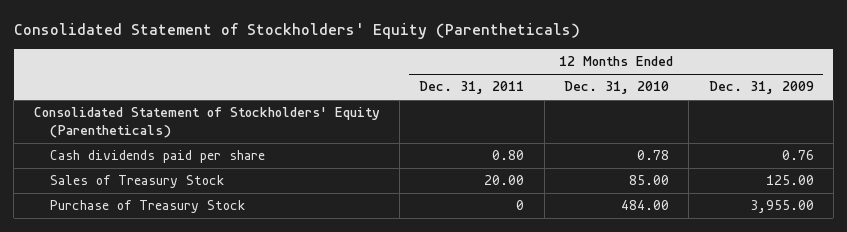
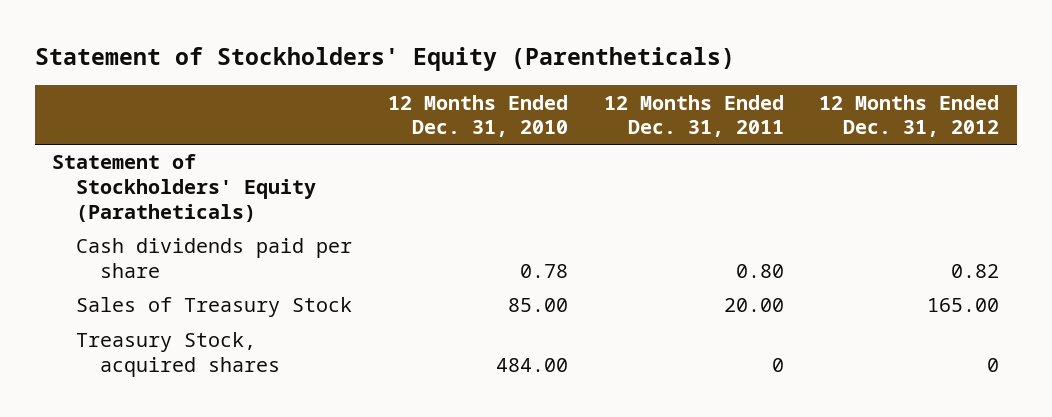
[13,23,580,40] Consolidated Statement of Stockholders' Equity (Parentheticals) -> [34,47,735,72] Statement of Stockholders' Equity (Parentheticals)
[708,81,814,95] Dec. 31, 2009 -> none
none -> [819,94,1000,138] 12 Months Ended Dec. 31, 2012
[33,107,380,139] Consolidated Statement of Stockholders' Equity (Parentheticals) -> [52,154,317,222] Statement of Stockholders' Equity (Paratheticals)
[49,200,245,214] Purchase of Treasury Stock -> [76,332,281,378] Treasury Stock, acquired shares

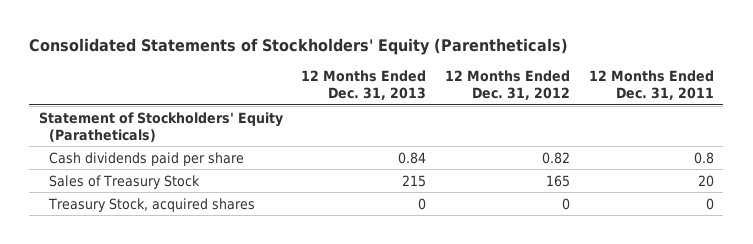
[34,47,735,72] Statement of Stockholders' Equity (Parentheticals) -> [29,37,569,55] Consolidated Statements of Stockholders' Equity (Parentheticals)
[387,94,568,138] 12 Months Ended Dec. 31, 2010 -> none
none -> [301,69,427,100] 12 Months Ended Dec. 31, 2013
[735,264,784,279] 0.80 -> [693,151,714,164] 0.8
[723,298,784,313] 20.00 -> [697,174,714,187] 20
[927,298,1000,313] 165.00 -> [546,174,571,187] 165

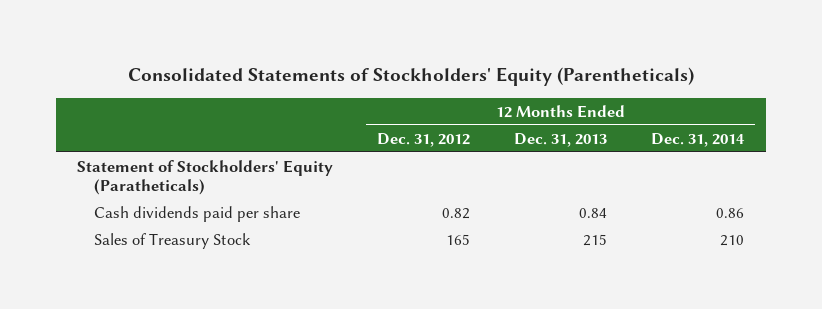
[588,69,714,100] 12 Months Ended Dec. 31, 2011 -> none
none -> [651,132,746,147] Dec. 31, 2014
[47,197,255,212] Treasury Stock, acquired shares -> none

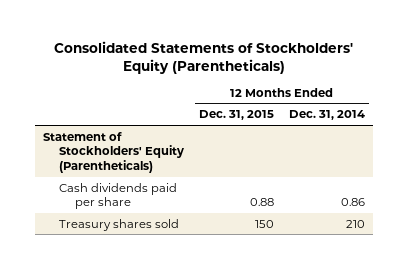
[377,132,471,147] Dec. 31, 2012 -> none
[514,132,608,147] Dec. 31, 2013 -> none
none -> [199,110,275,121] Dec. 31, 2015
[77,159,334,196] Statement of Stockholders' Equity (Paratheticals) -> [42,131,184,174] Statement of Stockholders' Equity (Parentheticals)
[94,232,252,249] Sales of Treasury Stock -> [58,218,179,231] Treasury shares sold

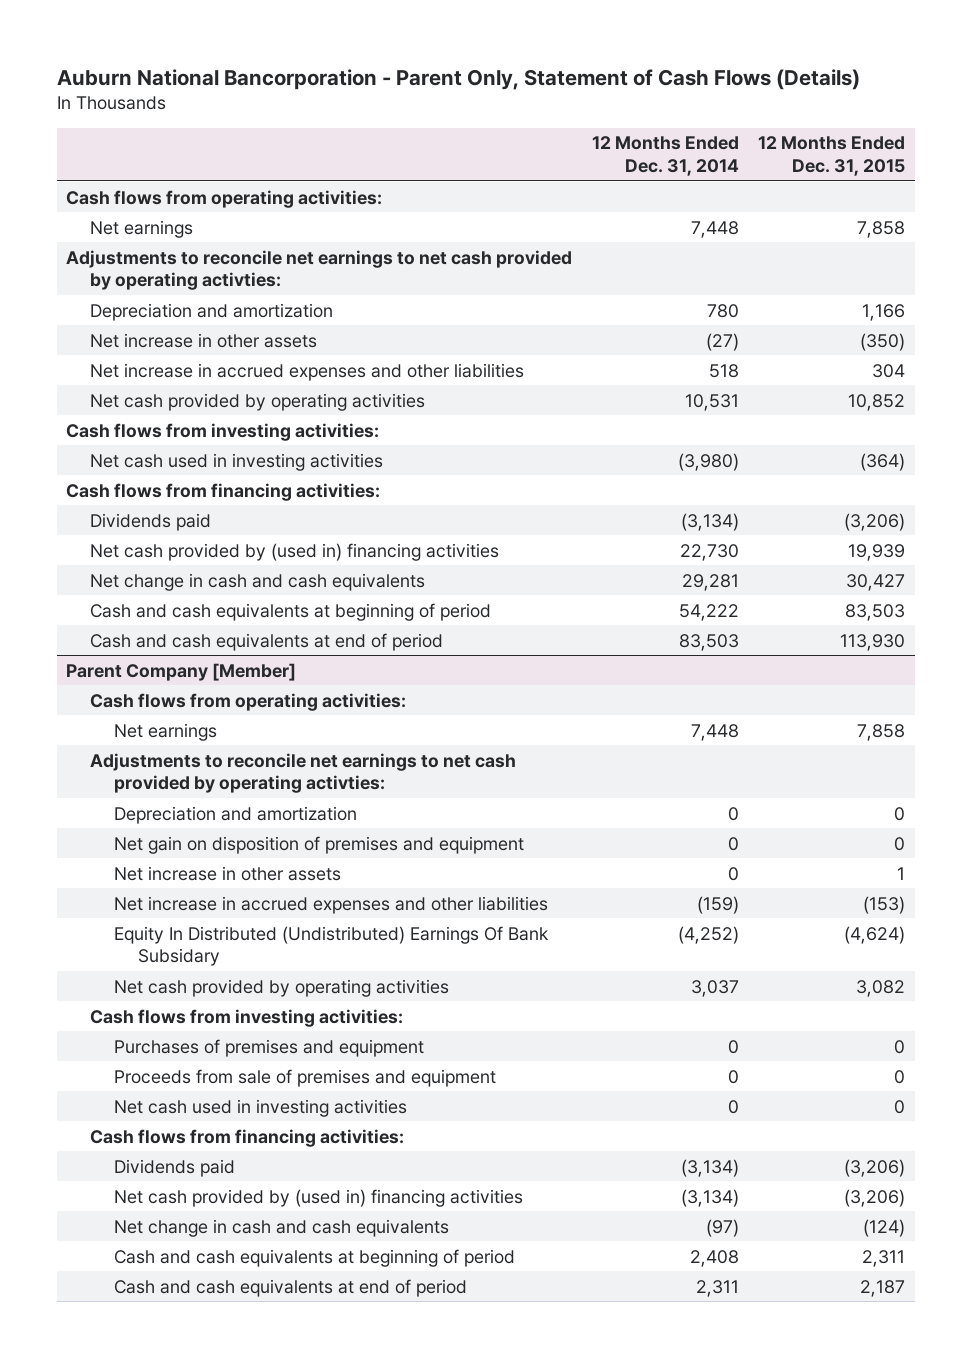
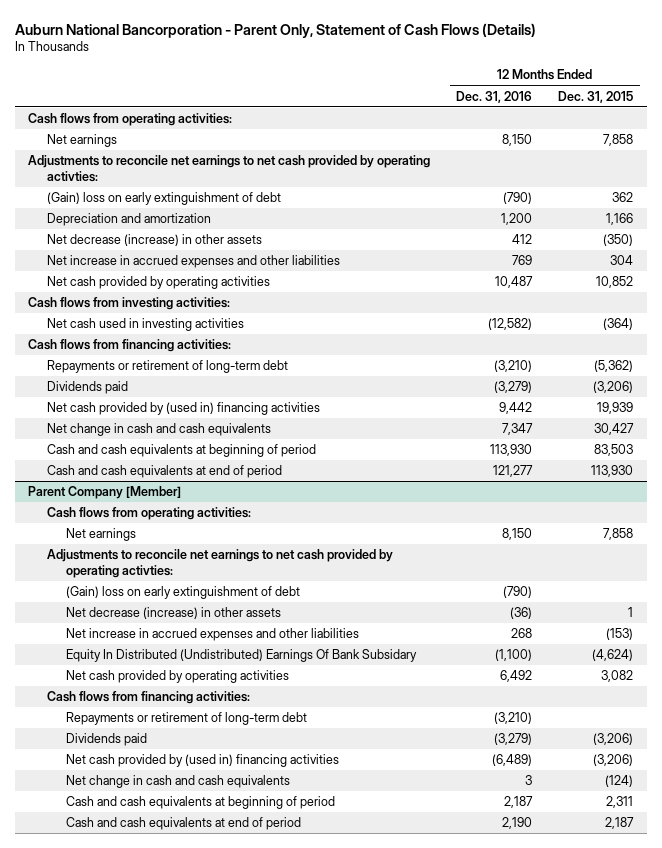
[591,136,739,176] 12 Months Ended Dec. 31, 2014 -> none
none -> [456,90,533,103] Dec. 31, 2016
none -> [47,192,282,206] (Gain) loss on early extinguishment of debt
[90,332,318,348] Net increase in other assets -> [47,234,263,247] Net decrease (increase) in other assets
none -> [47,360,289,374] Repayments or retirement of long-term debt
[114,805,358,824] Depreciation and amortization -> none
[114,835,525,854] Net gain on disposition of premises and equipment -> none
none -> [65,586,300,600] (Gain) loss on early extinguishment of debt
[114,865,342,881] Net increase in other assets -> [65,607,281,620] Net decrease (increase) in other assets
[90,1008,404,1027] Cash flows from investing activities: -> none
[114,1038,425,1057] Purchases of premises and equipment -> none
[114,1068,497,1087] Proceeds from sale of premises and equipment -> none
[114,1098,408,1117] Net cash used in investing activities -> none
none -> [65,712,307,726] Repayments or retirement of long-term debt

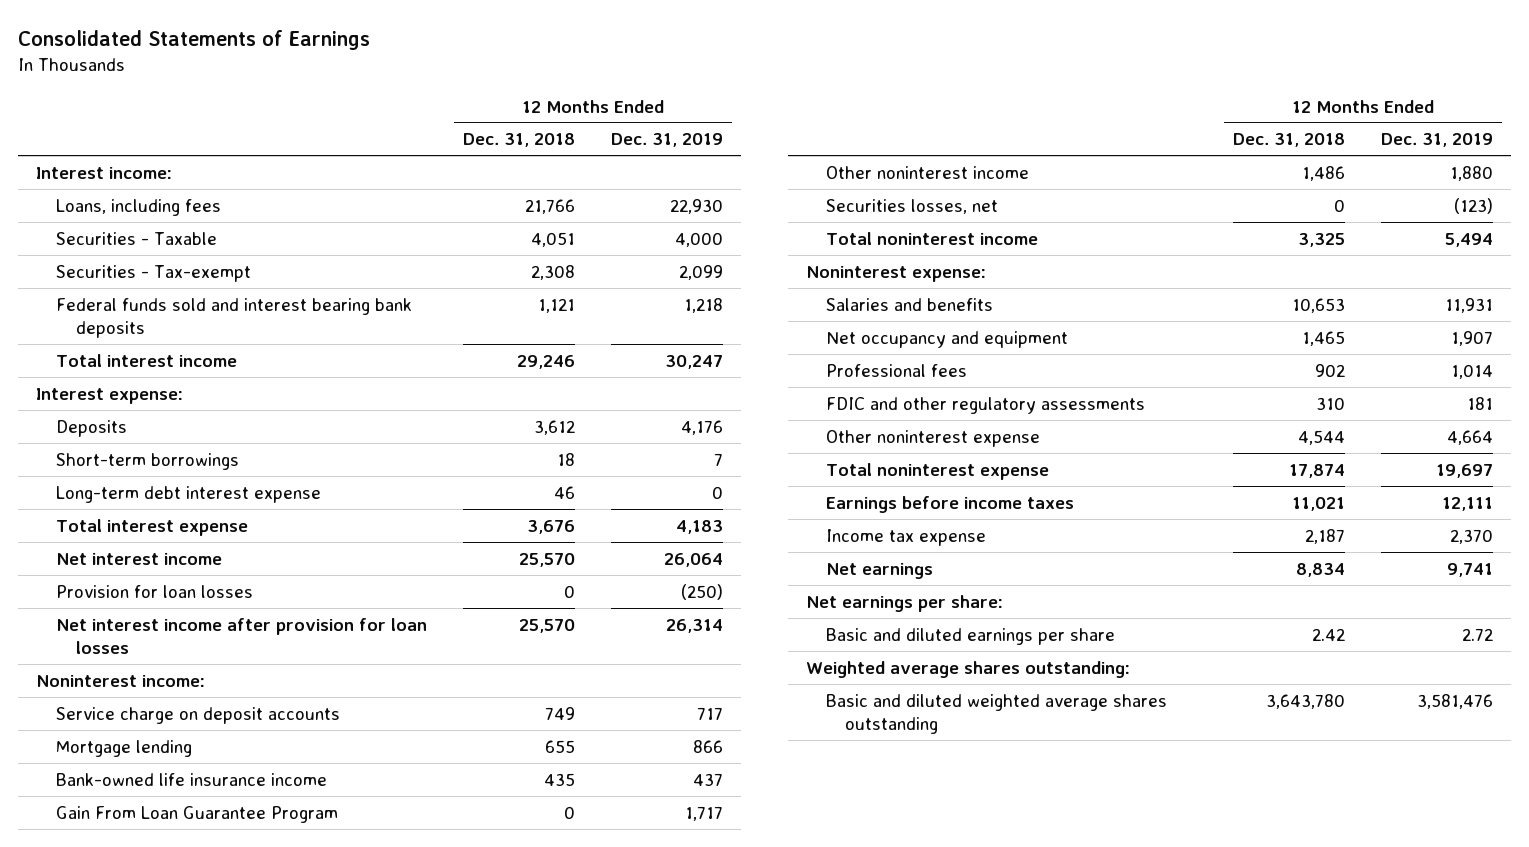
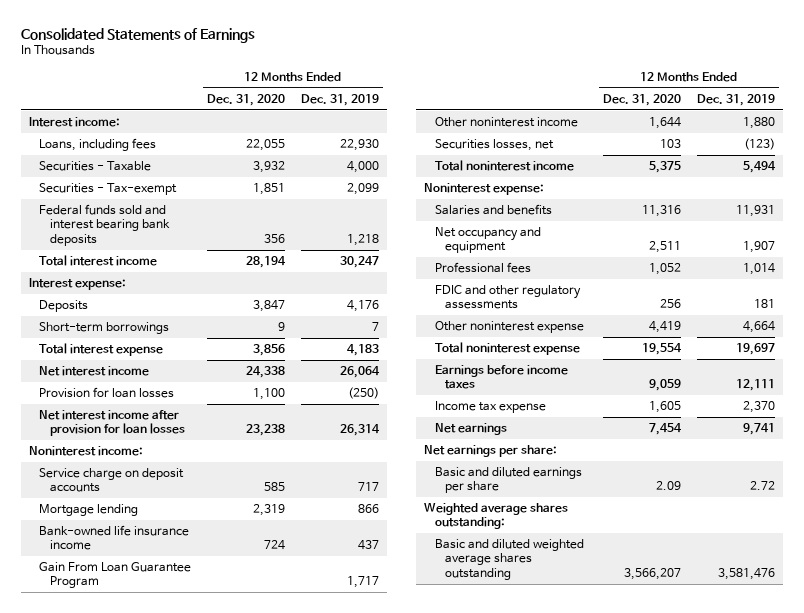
[463,133,576,148] Dec. 31, 2018 -> none
none -> [207,94,286,107] Dec. 31, 2020
[55,485,321,503] Long-term debt interest expense -> none

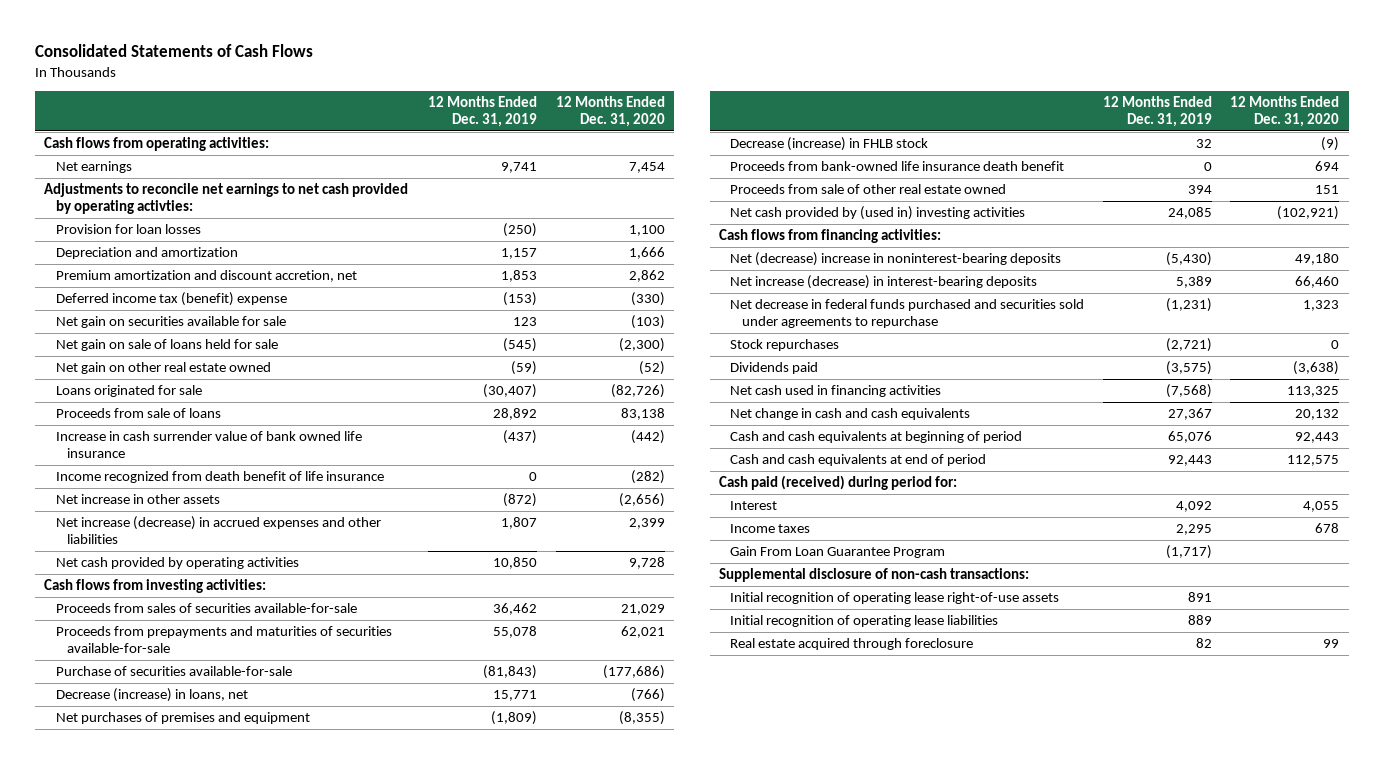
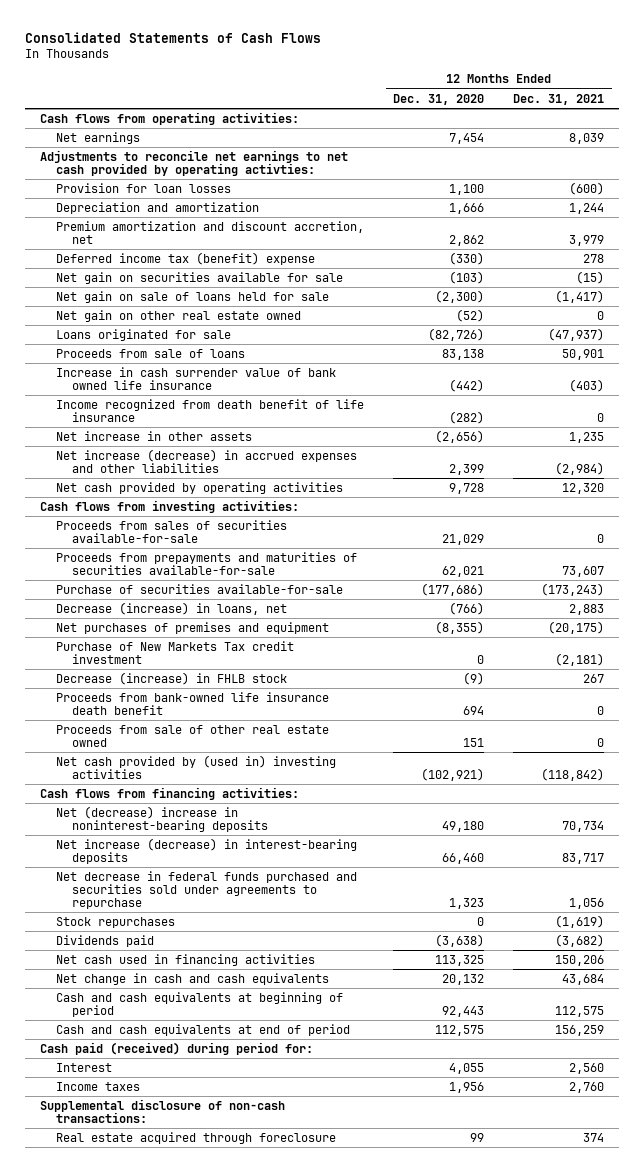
[428,95,538,127] 12 Months Ended Dec. 31, 2019 -> none
none -> [513,93,605,105] Dec. 31, 2021
none -> [55,640,294,664] Purchase of New Markets Tax credit investment
[730,546,946,559] Gain From Loan Guarantee Program -> none
[1315,523,1340,534] 678 -> [449,1081,485,1093] 1,956
[730,592,1060,605] Initial recognition of operating lease right-of-use assets -> none
[730,615,999,628] Initial recognition of operating lease liabilities -> none

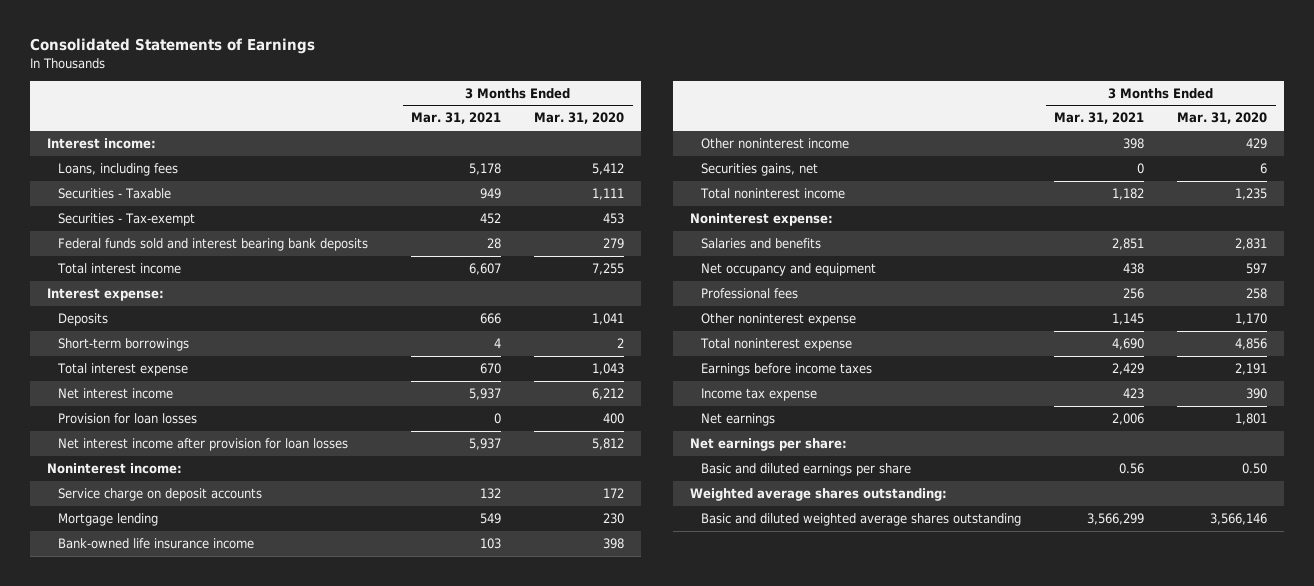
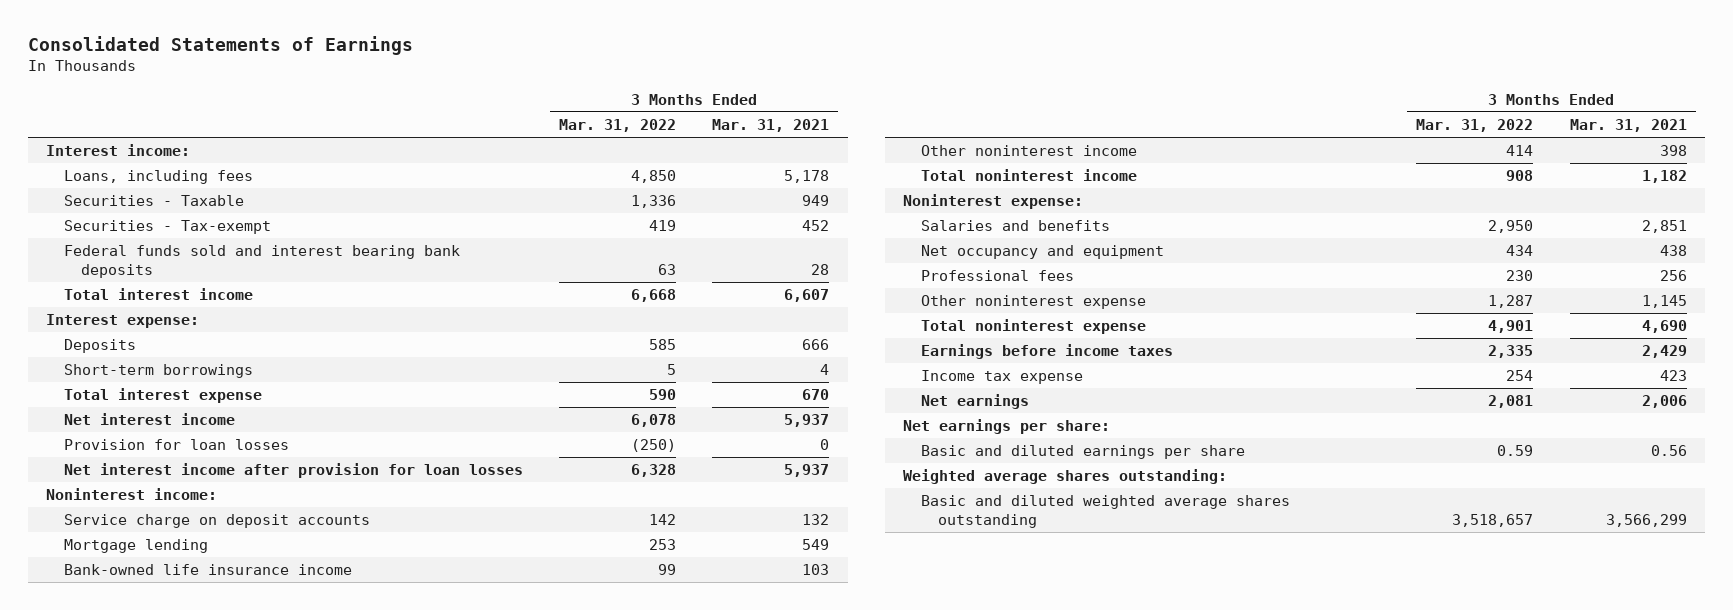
[534,112,625,125] Mar. 31, 2020 -> none
none -> [558,118,676,132] Mar. 31, 2022
[701,163,819,177] Securities gains, net -> none

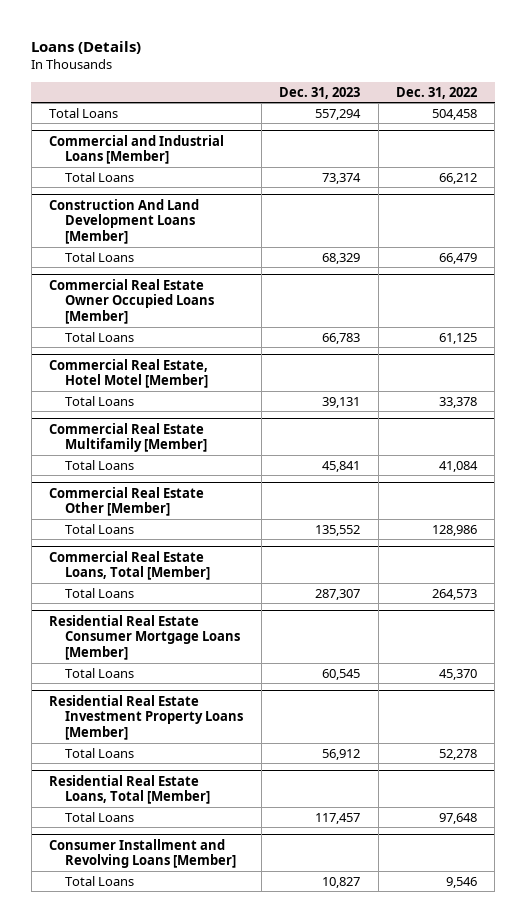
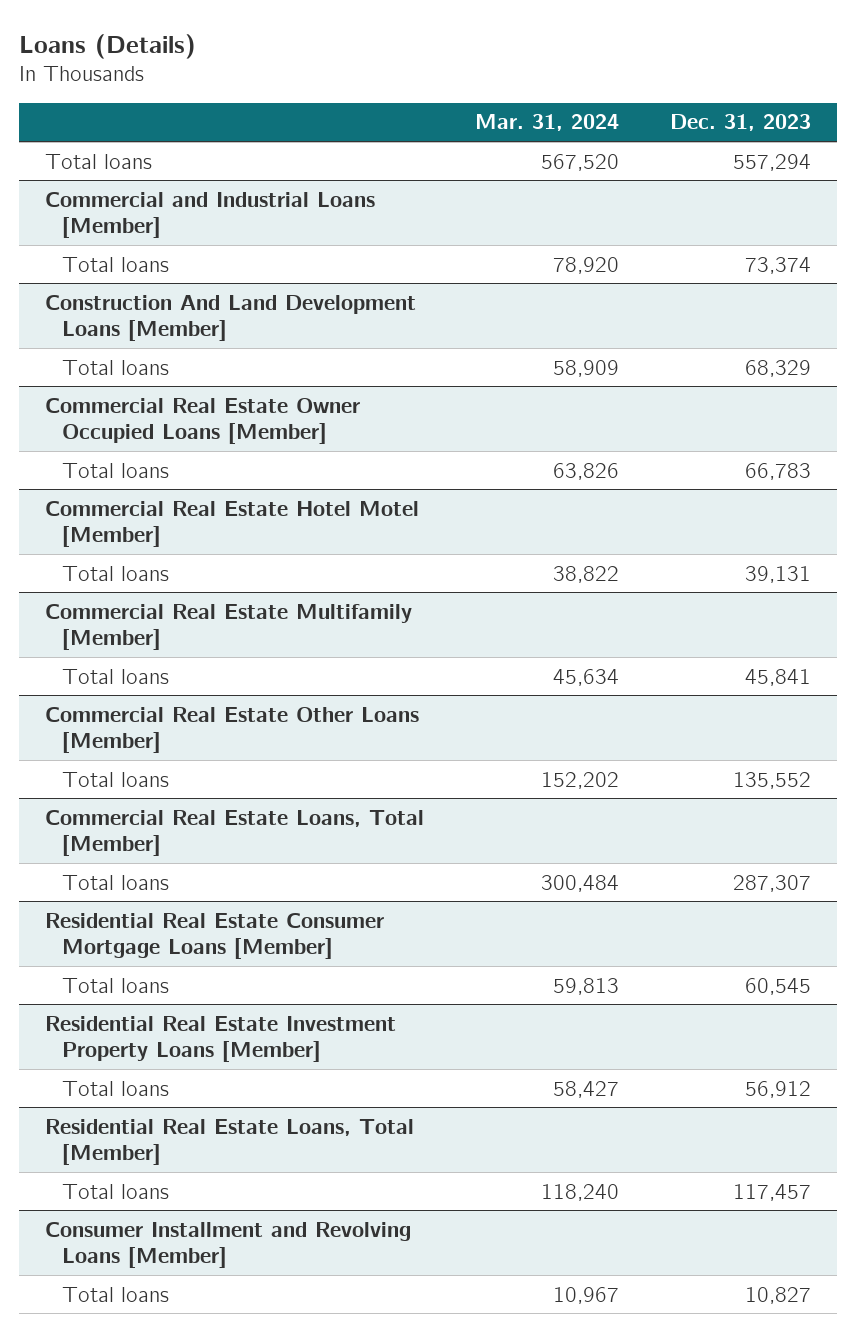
[395,86,477,99] Dec. 31, 2022 -> none
none -> [475,114,620,132] Mar. 31, 2024
[49,107,119,118] Total Loans -> [45,153,153,169] Total loans
[65,171,135,182] Total Loans -> [61,256,169,272] Total loans
[65,251,135,262] Total Loans -> [61,359,169,375] Total loans
[65,331,135,342] Total Loans -> [61,462,169,478] Total loans
[49,358,209,389] Commercial Real Estate, Hotel Motel [Member] -> [45,500,420,548] Commercial Real Estate Hotel Motel [Member]
[65,395,135,406] Total Loans -> [61,565,169,581] Total loans
[65,459,135,470] Total Loans -> [61,668,169,684] Total loans
[49,486,205,517] Commercial Real Estate Other [Member] -> [45,706,420,754] Commercial Real Estate Other Loans [Member]
[65,523,135,534] Total Loans -> [61,771,169,787] Total loans
[65,587,135,598] Total Loans -> [61,874,169,890] Total loans
[65,667,135,678] Total Loans -> [61,977,169,993] Total loans
[65,747,135,758] Total Loans -> [61,1080,169,1096] Total loans
[65,811,135,822] Total Loans -> [61,1183,169,1199] Total loans
[65,875,135,886] Total Loans -> [61,1286,169,1302] Total loans

